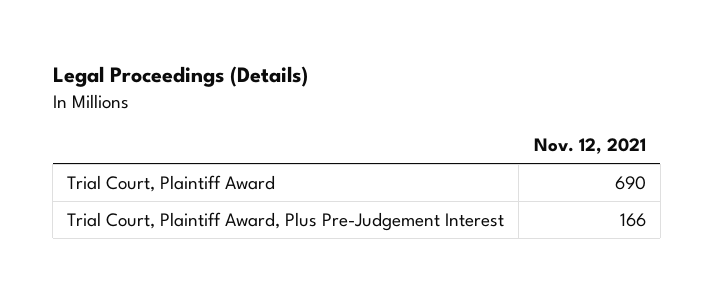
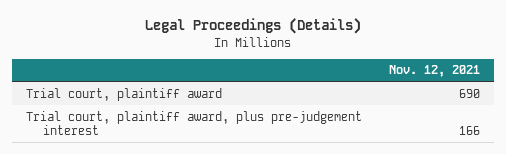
[67,174,276,192] Trial Court, Plaintiff Award -> [25,87,222,101] Trial court, plaintiff award
[67,211,505,231] Trial Court, Plaintiff Award, Plus Pre-Judgement Interest -> [25,110,362,135] Trial court, plaintiff award, plus pre-judgement interest

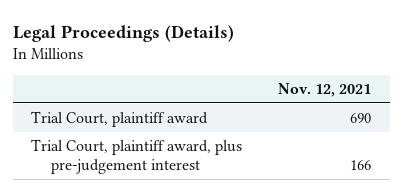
[25,87,222,101] Trial court, plaintiff award -> [31,111,209,128] Trial Court, plaintiff award
[25,110,362,135] Trial court, plaintiff award, plus pre-judgement interest -> [31,139,243,175] Trial Court, plaintiff award, plus pre-judgement interest

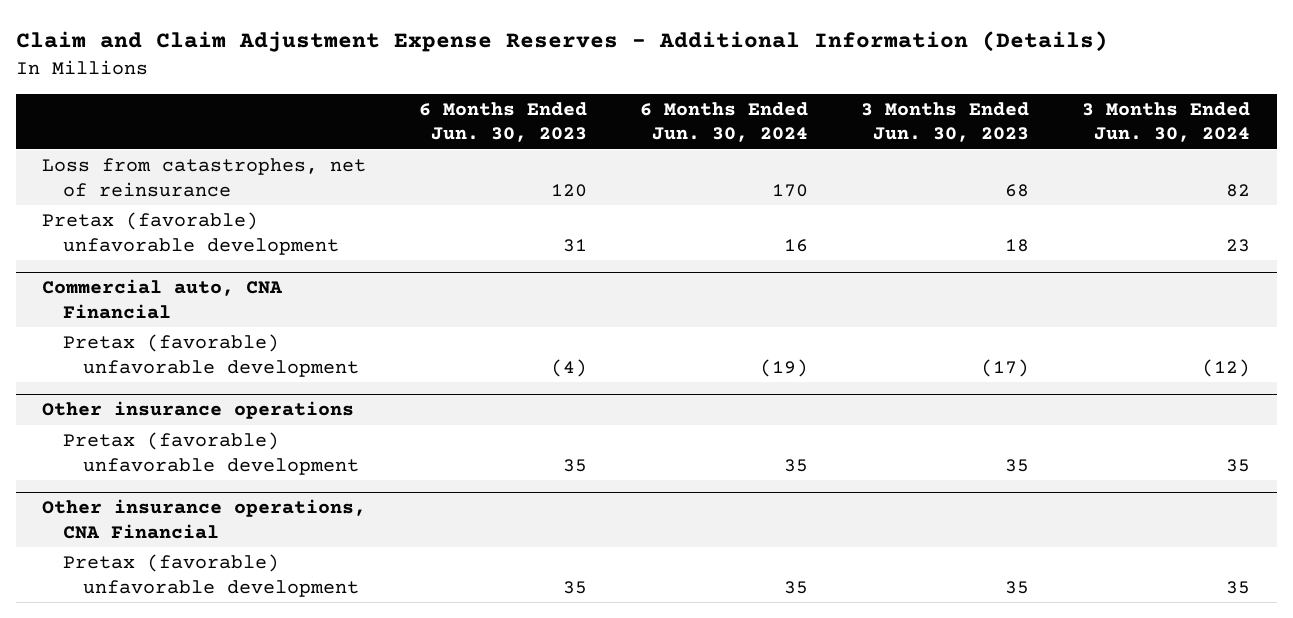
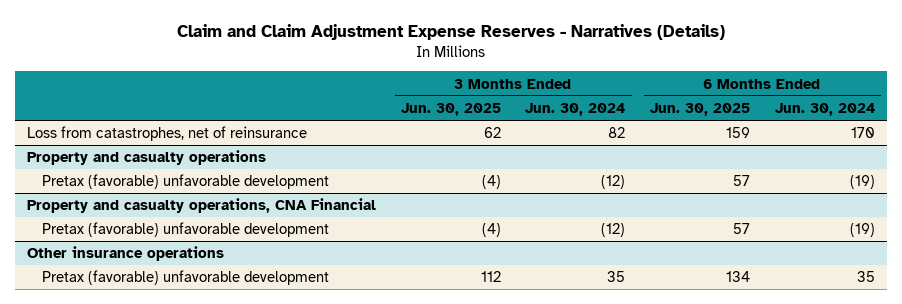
[16,30,1109,52] Claim and Claim Adjustment Expense Reserves - Additional Information (Details) -> [176,24,725,41] Claim and Claim Adjustment Expense Reserves - Narratives (Details)
[419,101,588,143] 6 Months Ended Jun. 30, 2023 -> none
[861,101,1030,143] 3 Months Ended Jun. 30, 2023 -> none
none -> [400,102,501,116] Jun. 30, 2025
none -> [649,102,750,116] Jun. 30, 2025
[42,212,339,255] Pretax (favorable) unfavorable development -> none
[42,279,284,319] Commercial auto, CNA Financial -> none
none -> [27,150,267,166] Property and casualty operations
none -> [27,198,377,214] Property and casualty operations, CNA Financial
none -> [41,222,329,238] Pretax (favorable) unfavorable development
[42,499,367,539] Other insurance operations, CNA Financial -> none
[62,554,360,597] Pretax (favorable) unfavorable development -> none

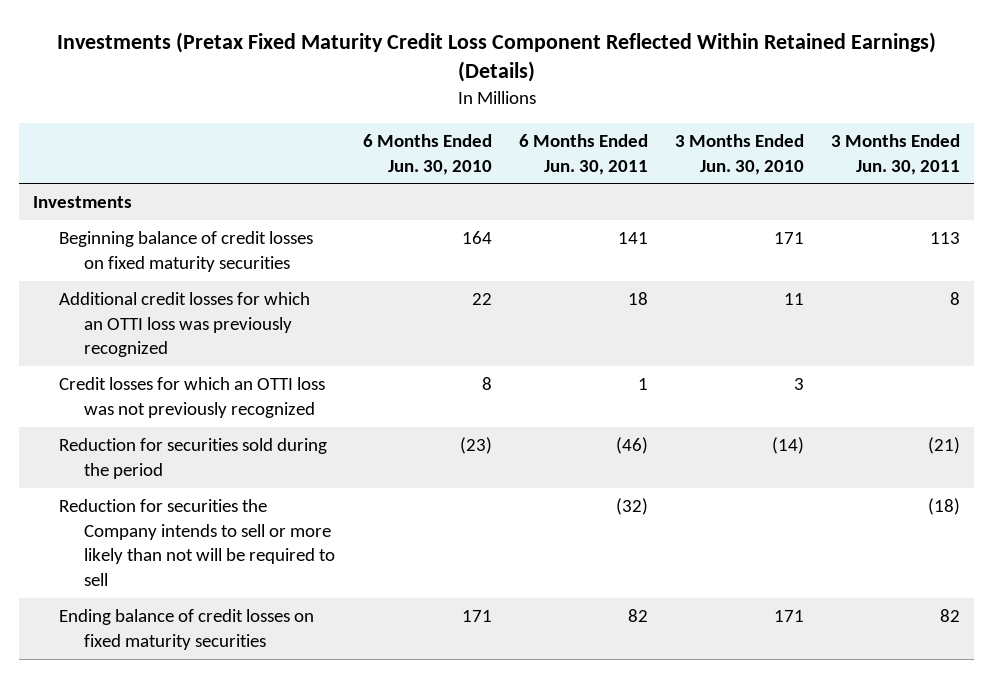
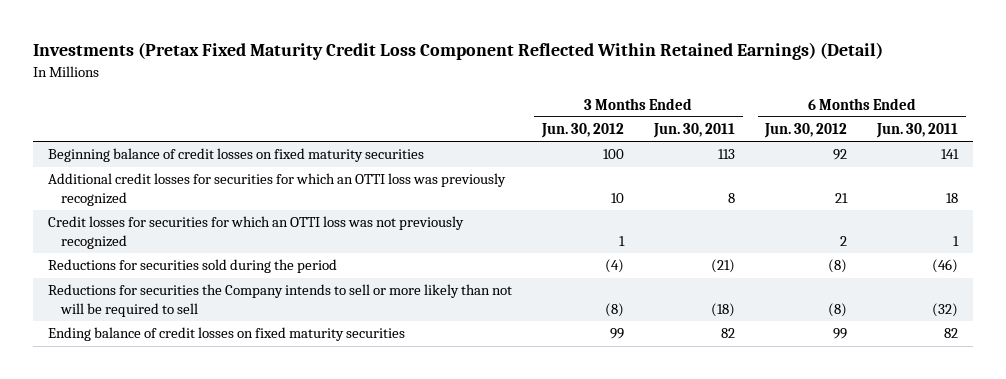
[56,31,936,83] Investments (Pretax Fixed Maturity Credit Loss Component Reflected Within Retained Earnings) (Details) -> [32,42,883,61] Investments (Pretax Fixed Maturity Credit Loss Component Reflected Within Retained Earnings) (Detail)
[362,134,492,175] 6 Months Ended Jun. 30, 2010 -> none
[675,134,805,175] 3 Months Ended Jun. 30, 2010 -> none
none -> [540,123,624,139] Jun. 30, 2012
none -> [764,123,848,139] Jun. 30, 2012
[32,196,132,209] Investments -> none
[58,292,310,358] Additional credit losses for which an OTTI loss was previously recognized -> [47,173,506,206] Additional credit losses for securities for which an OTTI loss was previously recognized
[58,377,325,418] Credit losses for which an OTTI loss was not previously recognized -> [47,216,464,249] Credit losses for securities for which an OTTI loss was not previously recognized
[58,438,327,479] Reduction for securities sold during the period -> [47,259,337,274] Reductions for securities sold during the period
[58,499,336,587] Reduction for securities the Company intends to sell or more likely than not will be required to sell -> [47,284,512,317] Reductions for securities the Company intends to sell or more likely than not will be required to sell

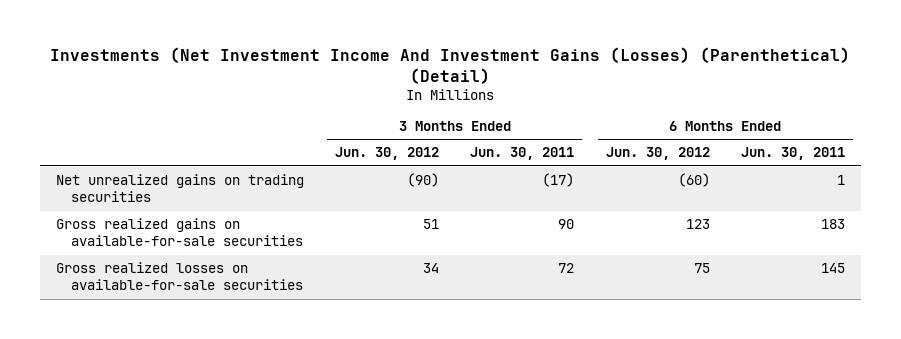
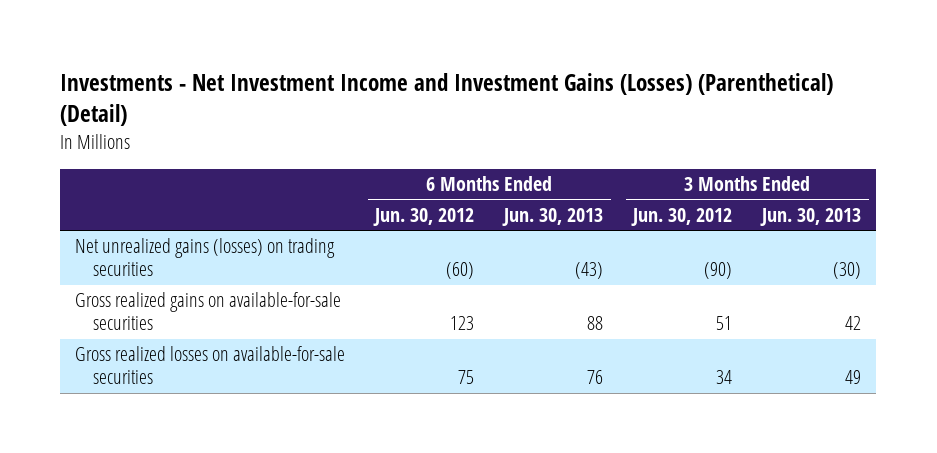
[50,46,851,84] Investments (Net Investment Income And Investment Gains (Losses) (Parenthetical) (Detail) -> [60,73,834,127] Investments - Net Investment Income and Investment Gains (Losses) (Parenthetical) (Detail)
[470,147,575,161] Jun. 30, 2011 -> none
[741,147,846,161] Jun. 30, 2011 -> none
none -> [502,207,604,226] Jun. 30, 2013
none -> [760,207,862,226] Jun. 30, 2013
[55,174,304,203] Net unrealized gains on trading securities -> [75,238,336,277] Net unrealized gains (losses) on trading securities

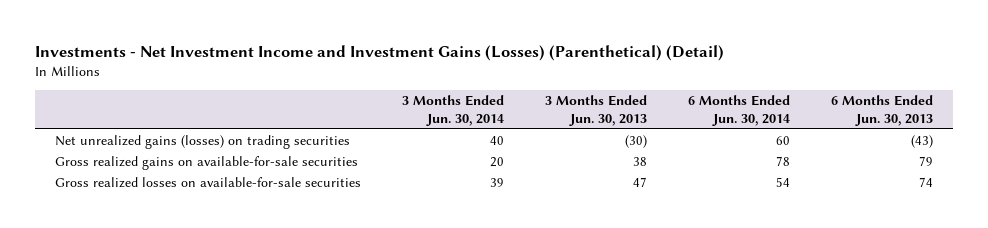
[373,207,475,226] Jun. 30, 2012 -> none
[631,207,733,226] Jun. 30, 2012 -> none
none -> [401,95,504,126] 3 Months Ended Jun. 30, 2014
none -> [687,95,790,126] 6 Months Ended Jun. 30, 2014
[587,316,604,331] 88 -> [918,156,933,167] 79
[845,316,862,331] 42 -> [632,157,647,167] 38
[587,370,604,385] 76 -> [918,177,933,188] 74
[845,370,862,385] 49 -> [632,177,647,188] 47

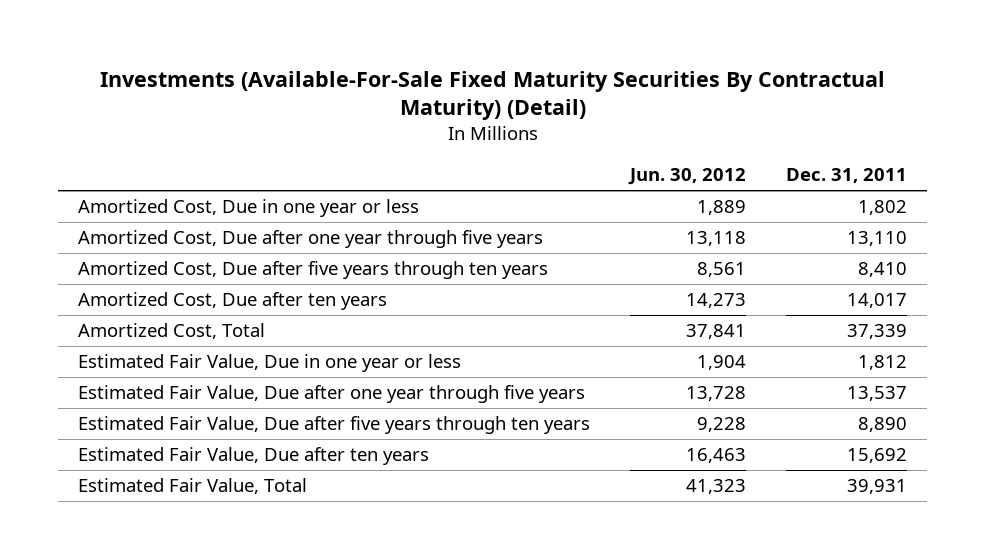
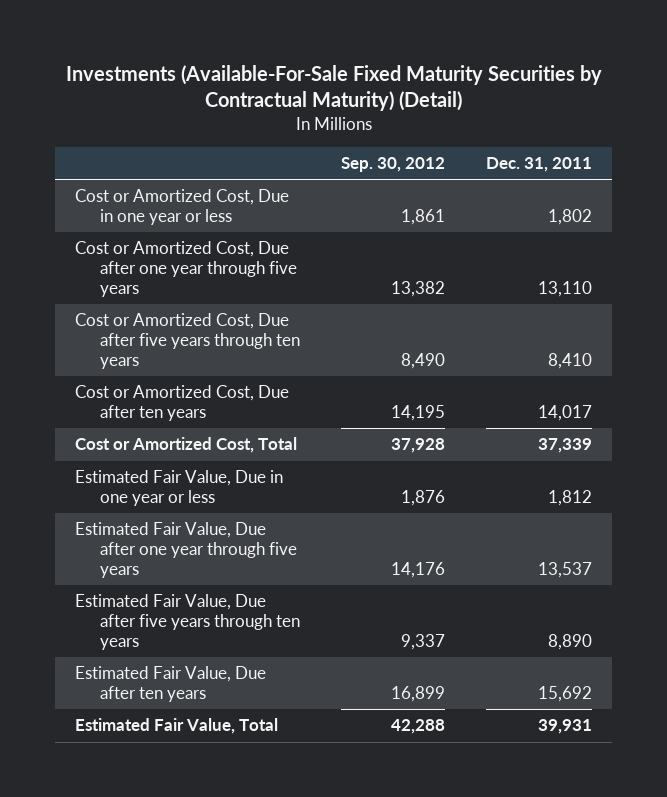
[99,70,885,121] Investments (Available-For-Sale Fixed Maturity Securities By Contractual Maturity) (Detail) -> [65,64,602,112] Investments (Available-For-Sale Fixed Maturity Securities by Contractual Maturity) (Detail)
[628,168,747,186] Jun. 30, 2012 -> none
none -> [341,157,446,173] Sep. 30, 2012
[77,199,419,218] Amortized Cost, Due in one year or less -> [75,189,290,226] Cost or Amortized Cost, Due in one year or less
[77,230,543,249] Amortized Cost, Due after one year through five years -> [75,241,298,297] Cost or Amortized Cost, Due after one year through five years
[77,261,548,280] Amortized Cost, Due after five years through ten years -> [75,313,301,369] Cost or Amortized Cost, Due after five years through ten years
[77,292,387,311] Amortized Cost, Due after ten years -> [75,385,290,422] Cost or Amortized Cost, Due after ten years
[77,323,265,340] Amortized Cost, Total -> [75,437,298,454] Cost or Amortized Cost, Total

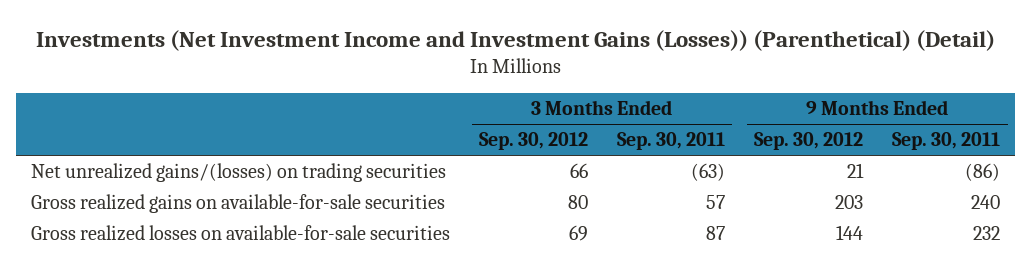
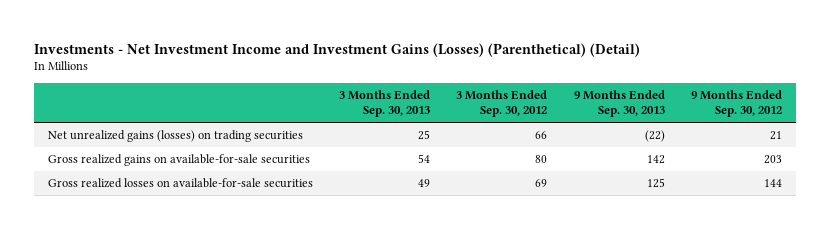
[35,29,995,51] Investments (Net Investment Income and Investment Gains (Losses)) (Parenthetical) (Detail) -> [34,42,641,57] Investments - Net Investment Income and Investment Gains (Losses) (Parenthetical) (Detail)
[617,132,726,151] Sep. 30, 2011 -> none
[892,132,1001,151] Sep. 30, 2011 -> none
none -> [338,90,430,118] 3 Months Ended Sep. 30, 2013
none -> [573,90,665,118] 9 Months Ended Sep. 30, 2013
[30,163,446,183] Net unrealized gains/(losses) on trading securities -> [47,130,303,143] Net unrealized gains (losses) on trading securities

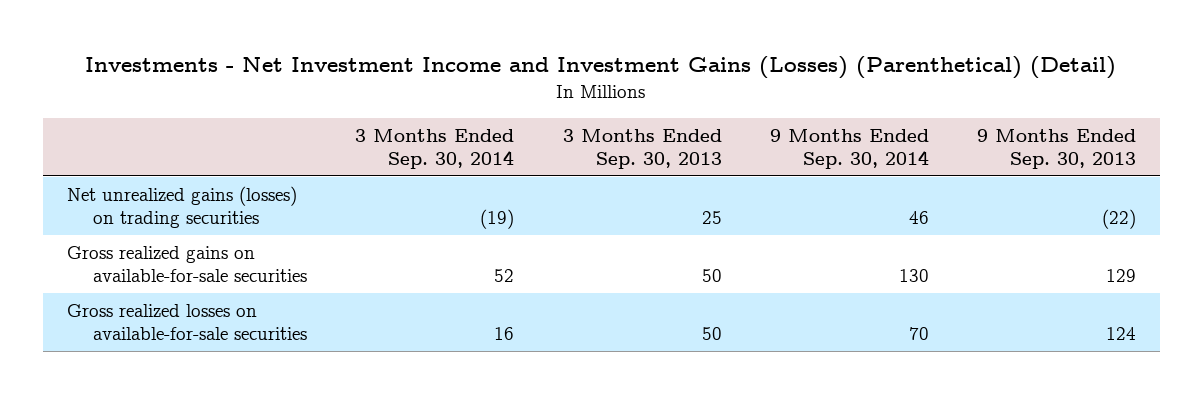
[456,90,548,118] 3 Months Ended Sep. 30, 2012 -> none
[691,90,783,118] 9 Months Ended Sep. 30, 2012 -> none
none -> [355,128,515,169] 3 Months Ended Sep. 30, 2014
none -> [769,128,929,169] 9 Months Ended Sep. 30, 2014
[417,154,430,164] 54 -> [701,269,722,283] 50
[646,155,665,165] 142 -> [1105,269,1136,283] 129
[417,179,430,188] 49 -> [701,327,722,341] 50
[646,178,665,189] 125 -> [1105,327,1136,341] 124

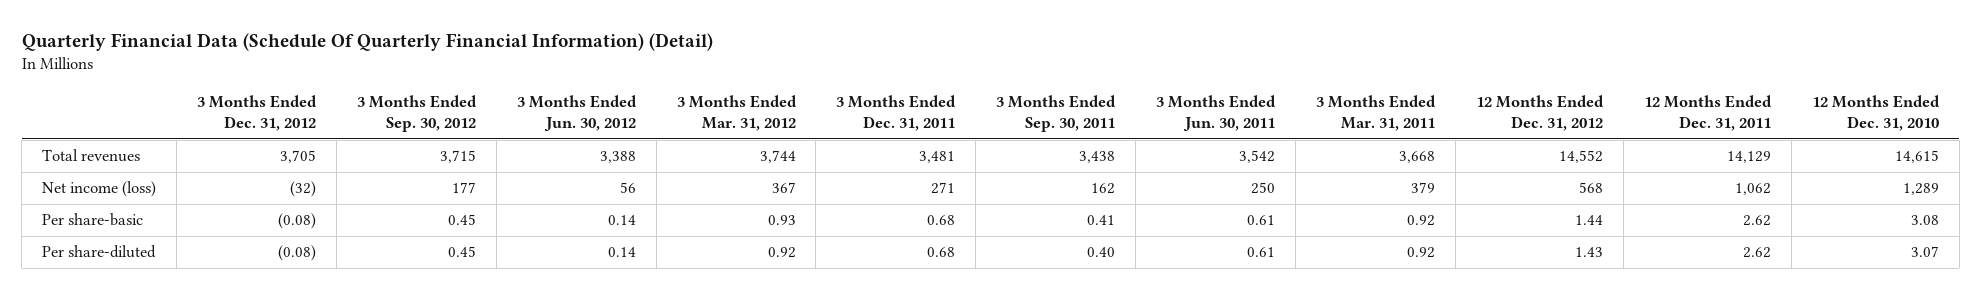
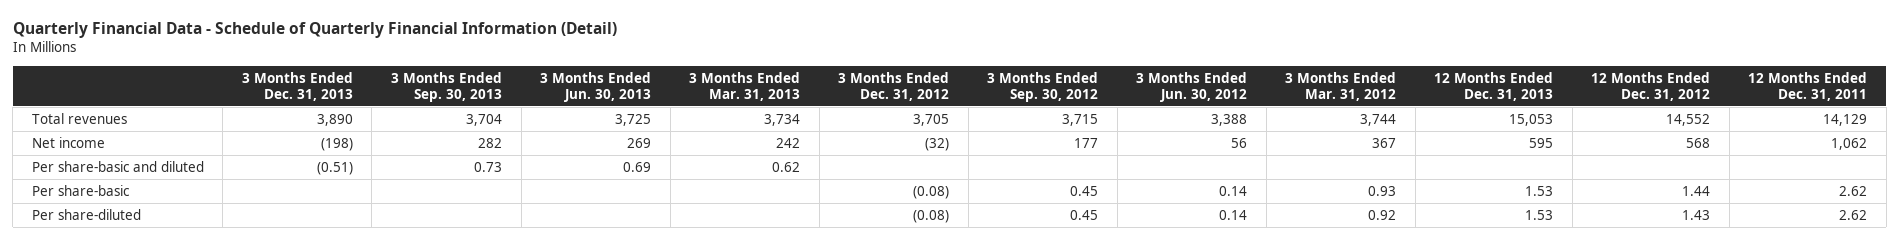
[21,33,713,52] Quarterly Financial Data (Schedule Of Quarterly Financial Information) (Detail) -> [12,21,617,38] Quarterly Financial Data - Schedule of Quarterly Financial Information (Detail)
[836,94,957,132] 3 Months Ended Dec. 31, 2011 -> none
[996,94,1117,133] 3 Months Ended Sep. 30, 2011 -> none
[1156,94,1277,132] 3 Months Ended Jun. 30, 2011 -> none
[1316,94,1437,132] 3 Months Ended Mar. 31, 2011 -> none
[1811,94,1940,132] 12 Months Ended Dec. 31, 2010 -> none
none -> [241,71,353,101] 3 Months Ended Dec. 31, 2013
none -> [390,71,502,102] 3 Months Ended Sep. 30, 2013
none -> [540,71,652,102] 3 Months Ended Jun. 30, 2013
none -> [689,71,801,101] 3 Months Ended Mar. 31, 2013
none -> [1434,71,1554,101] 12 Months Ended Dec. 31, 2013
[42,181,157,198] Net income (loss) -> [31,136,105,148] Net income
none -> [31,160,204,172] Per share-basic and diluted

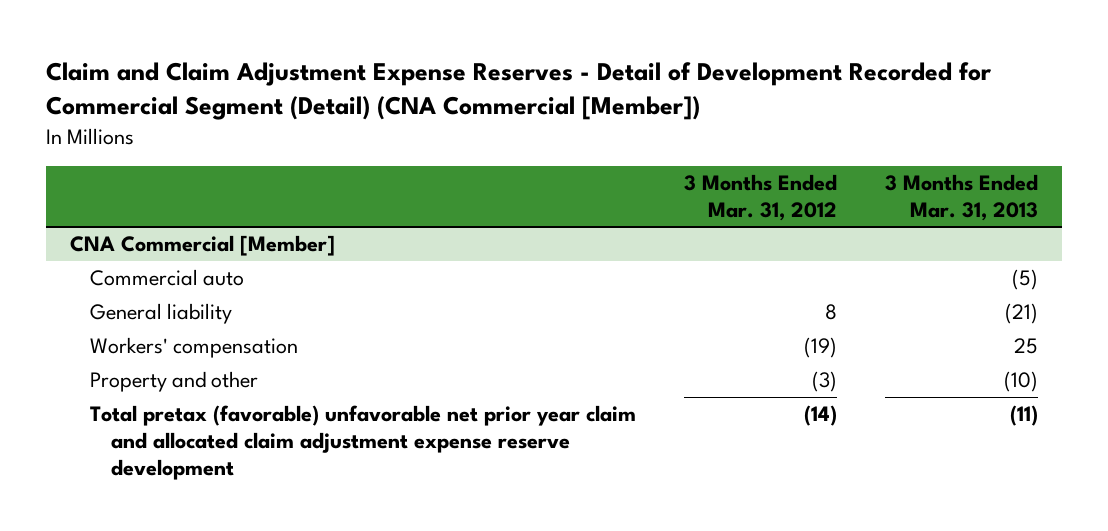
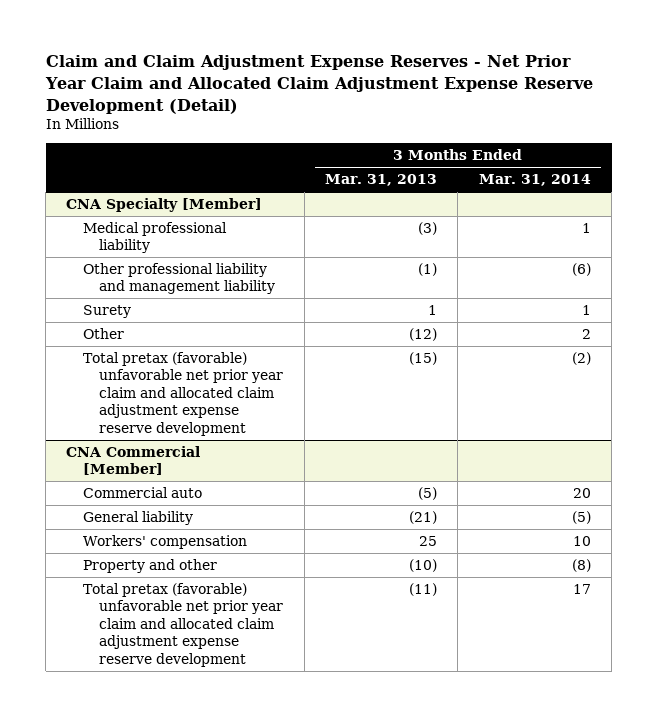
[45,61,992,121] Claim and Claim Adjustment Expense Reserves - Detail of Development Recorded for Commercial Segment (Detail) (CNA Commercial [Member]) -> [44,55,593,114] Claim and Claim Adjustment Expense Reserves - Net Prior Year Claim and Allocated Claim Adjustment Expense Reserve Development (Detail)
[684,173,838,221] 3 Months Ended Mar. 31, 2012 -> none
none -> [478,174,591,187] Mar. 31, 2014
none -> [66,198,263,213] CNA Specialty [Member]
none -> [82,222,227,254] Medical professional liability
none -> [82,263,276,295] Other professional liability and management liability
none -> [82,305,131,319] Surety
none -> [82,328,124,340] Other
none -> [82,352,284,436] Total pretax (favorable) unfavorable net prior year claim and allocated claim adjustment expense reserve development

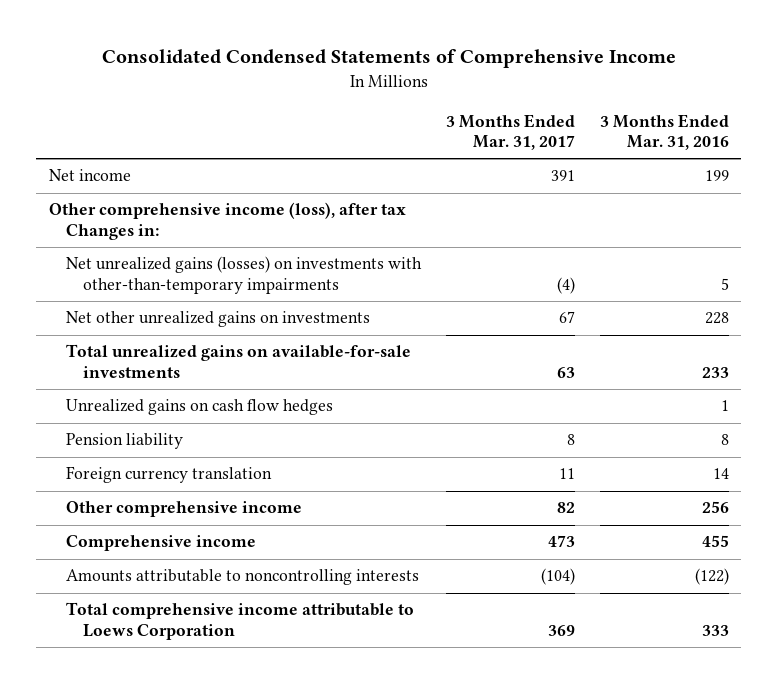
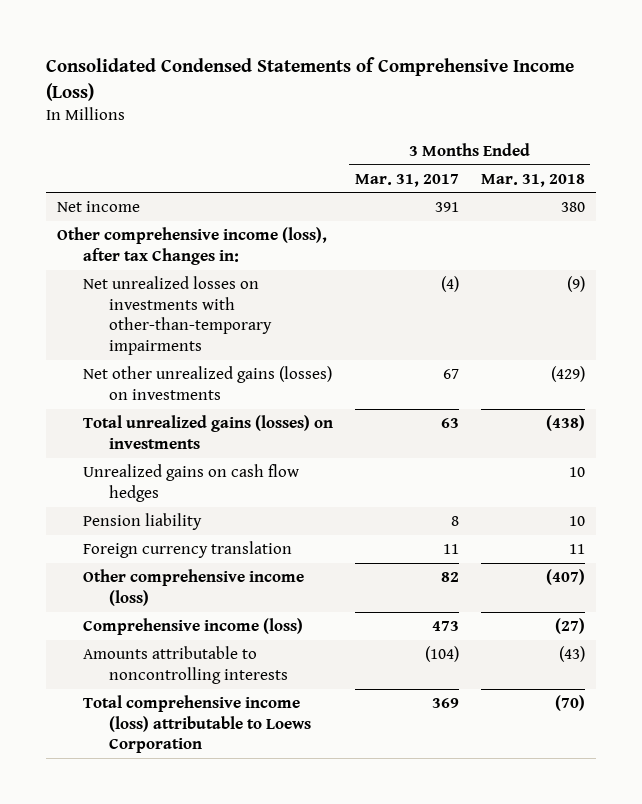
[101,49,676,69] Consolidated Condensed Statements of Comprehensive Income -> [46,57,575,101] Consolidated Condensed Statements of Comprehensive Income (Loss)
[599,113,729,151] 3 Months Ended Mar. 31, 2016 -> none
none -> [480,173,585,187] Mar. 31, 2018
[65,256,422,295] Net unrealized gains (losses) on investments with other-than-temporary impairments -> [83,276,272,356] Net unrealized losses on investments with other-than-temporary impairments
[65,311,370,328] Net other unrealized gains on investments -> [83,366,333,400] Net other unrealized gains (losses) on investments
[65,344,411,379] Total unrealized gains on available-for-sale investments -> [83,415,334,449] Total unrealized gains (losses) on investments
[65,501,302,518] Other comprehensive income -> [83,569,305,606] Other comprehensive income (loss)
[65,535,256,552] Comprehensive income -> [83,618,304,636] Comprehensive income (loss)
[65,602,414,641] Total comprehensive income attributable to Loews Corporation -> [83,695,311,754] Total comprehensive income (loss) attributable to Loews Corporation

